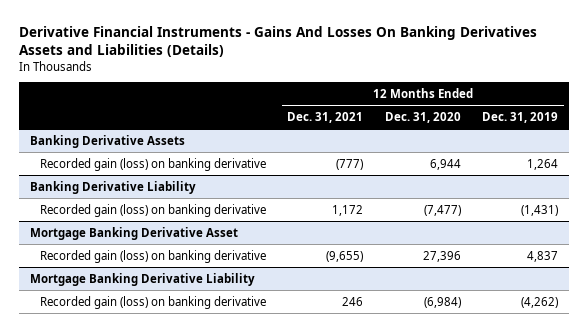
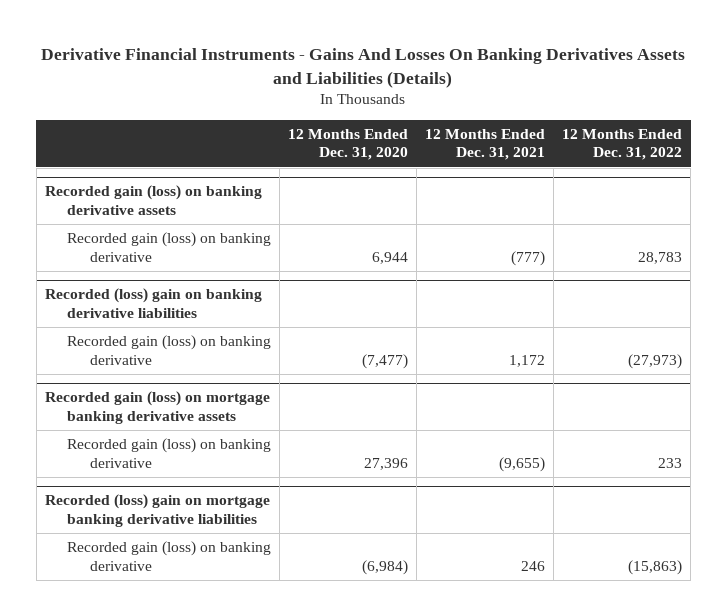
[482,111,559,123] Dec. 31, 2019 -> none
none -> [562,128,683,161] 12 Months Ended Dec. 31, 2022
[29,134,185,148] Banking Derivative Assets -> [44,185,262,215] Recorded gain (loss) on banking derivative assets
[29,180,196,194] Banking Derivative Liability -> [44,288,262,318] Recorded (loss) gain on banking derivative liabilities
[29,226,238,240] Mortgage Banking Derivative Asset -> [44,391,270,424] Recorded gain (loss) on mortgage banking derivative assets
[29,272,255,286] Mortgage Banking Derivative Liability -> [44,494,270,527] Recorded (loss) gain on mortgage banking derivative liabilities

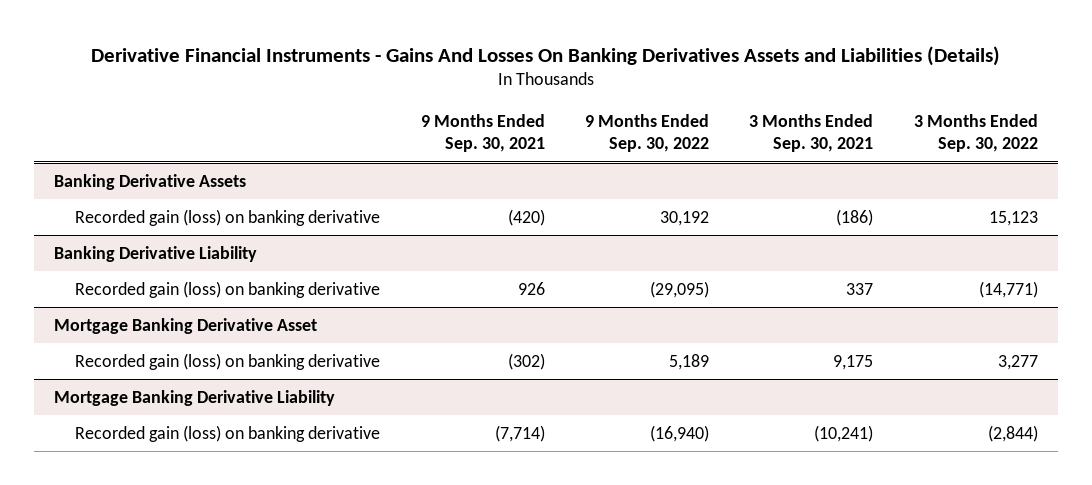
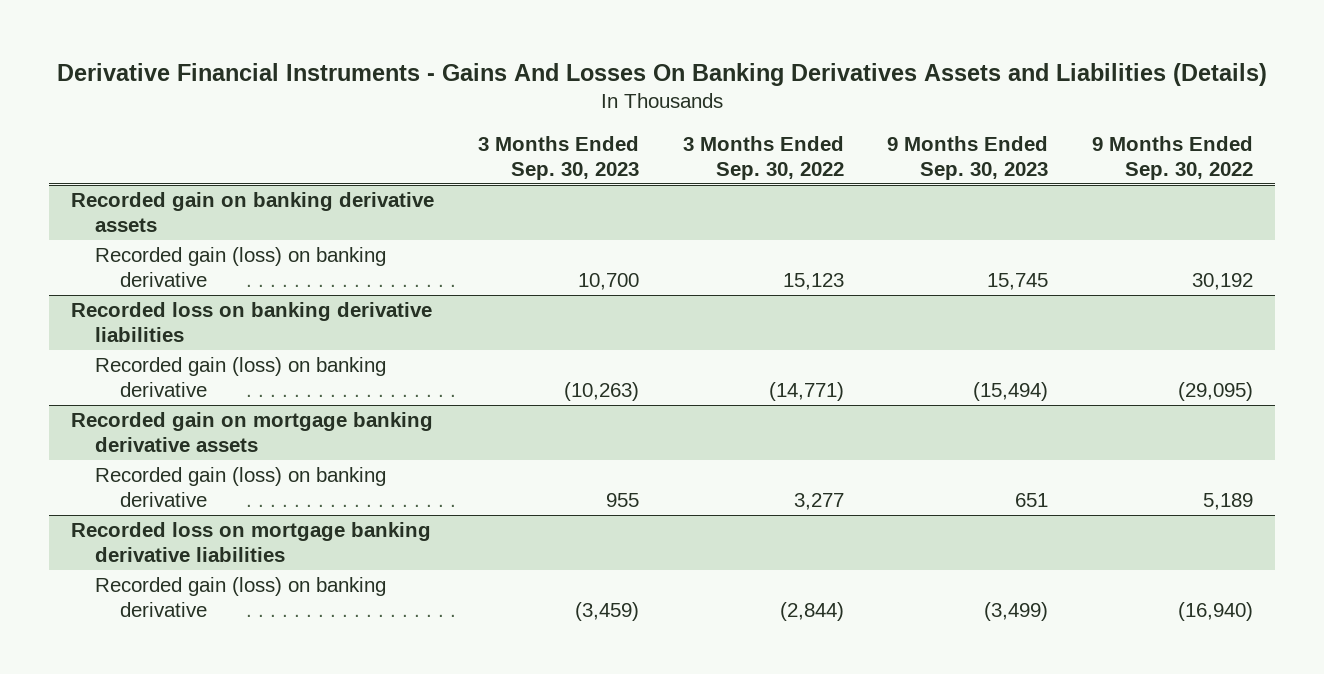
[420,113,545,153] 9 Months Ended Sep. 30, 2021 -> none
[749,113,874,153] 3 Months Ended Sep. 30, 2021 -> none
none -> [477,135,639,180] 3 Months Ended Sep. 30, 2023
none -> [887,135,1049,180] 9 Months Ended Sep. 30, 2023
[54,173,247,190] Banking Derivative Assets -> [71,192,435,233] Recorded gain on banking derivative assets
[54,245,258,262] Banking Derivative Liability -> [71,302,433,343] Recorded loss on banking derivative liabilities
[54,317,318,334] Mortgage Banking Derivative Asset -> [71,412,434,453] Recorded gain on mortgage banking derivative assets
[54,389,336,406] Mortgage Banking Derivative Liability -> [71,522,432,563] Recorded loss on mortgage banking derivative liabilities

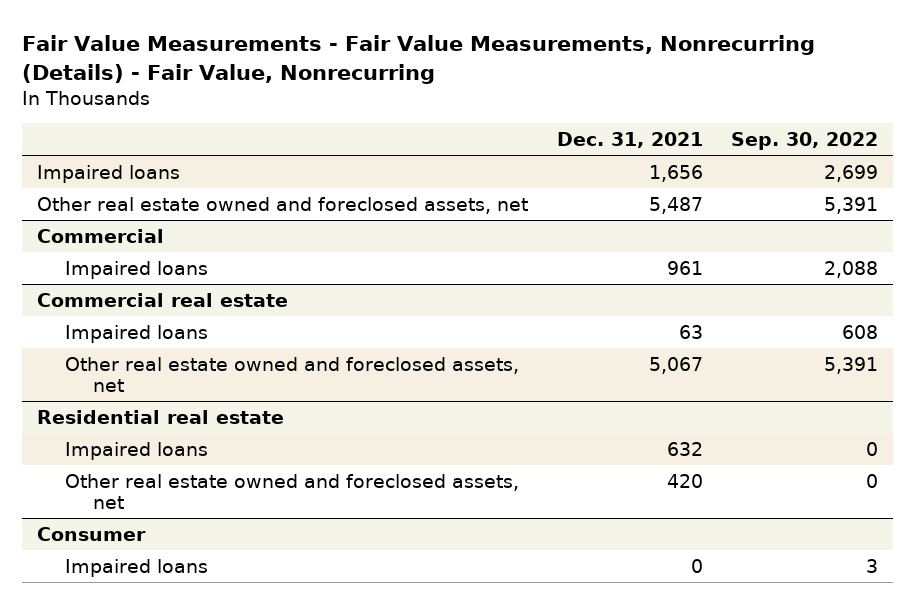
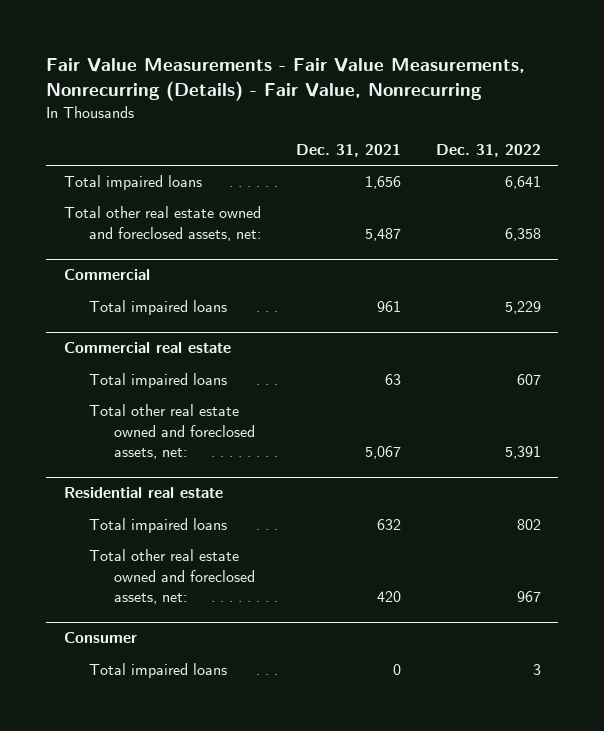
[731,131,879,150] Sep. 30, 2022 -> none
none -> [435,144,541,158] Dec. 31, 2022
[36,164,180,183] Impaired loans -> [63,175,202,191] Total impaired loans
[36,196,528,214] Other real estate owned and foreclosed assets, net -> [63,206,261,241] Total other real estate owned and foreclosed assets, net:
[64,260,208,279] Impaired loans -> [88,300,227,316] Total impaired loans
[64,324,208,343] Impaired loans -> [88,373,227,389] Total impaired loans
[64,356,519,393] Other real estate owned and foreclosed assets, net -> [88,404,255,459] Total other real estate owned and foreclosed assets, net:
[64,441,208,460] Impaired loans -> [88,518,227,534] Total impaired loans
[64,473,519,510] Other real estate owned and foreclosed assets, net -> [88,549,255,604] Total other real estate owned and foreclosed assets, net:
[64,558,208,577] Impaired loans -> [88,663,227,679] Total impaired loans

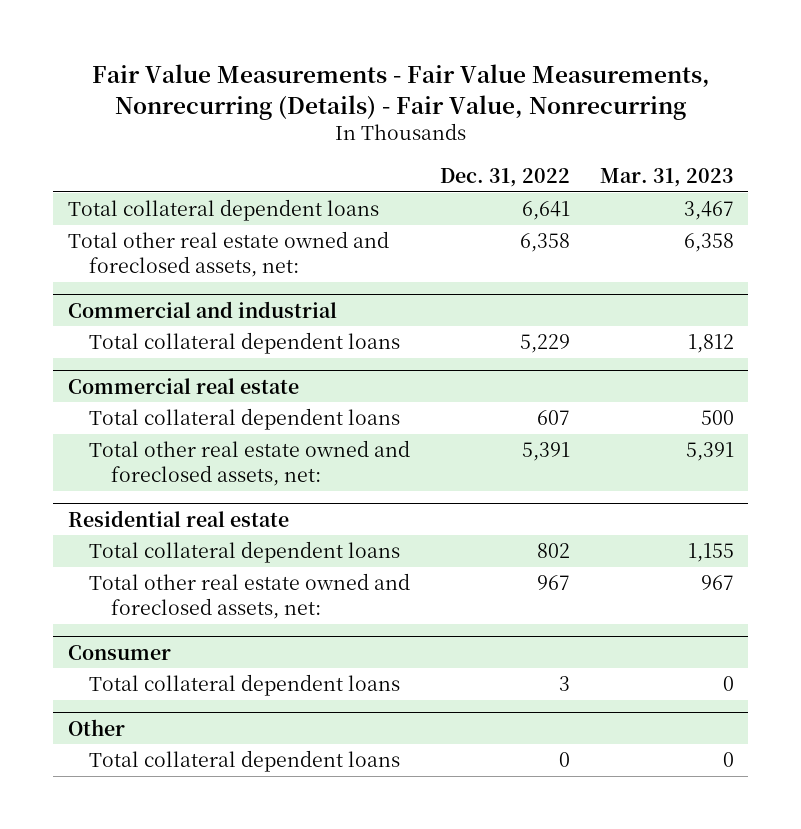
[295,144,401,158] Dec. 31, 2021 -> none
none -> [599,168,734,188] Mar. 31, 2023
[63,175,202,191] Total impaired loans -> [67,199,379,222] Total collateral dependent loans
[63,269,150,281] Commercial -> [67,300,337,318] Commercial and industrial
[88,300,227,316] Total impaired loans -> [89,332,401,355] Total collateral dependent loans
[88,373,227,389] Total impaired loans -> [89,408,401,431] Total collateral dependent loans
[88,518,227,534] Total impaired loans -> [89,541,401,564] Total collateral dependent loans
[88,663,227,679] Total impaired loans -> [89,674,401,697] Total collateral dependent loans
none -> [67,718,125,736] Other
none -> [89,750,401,773] Total collateral dependent loans

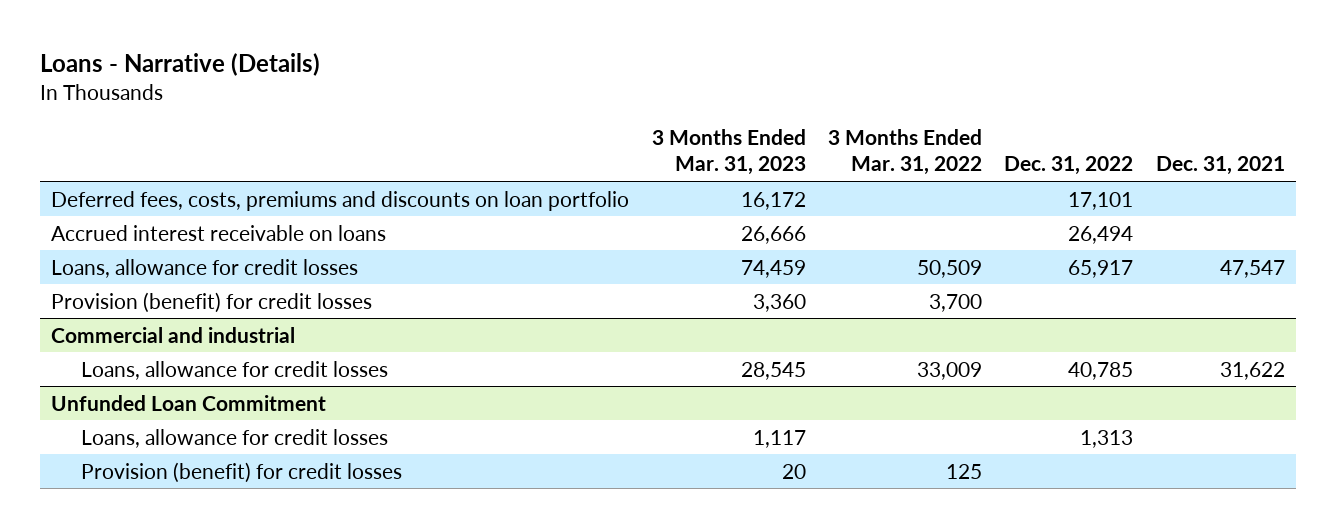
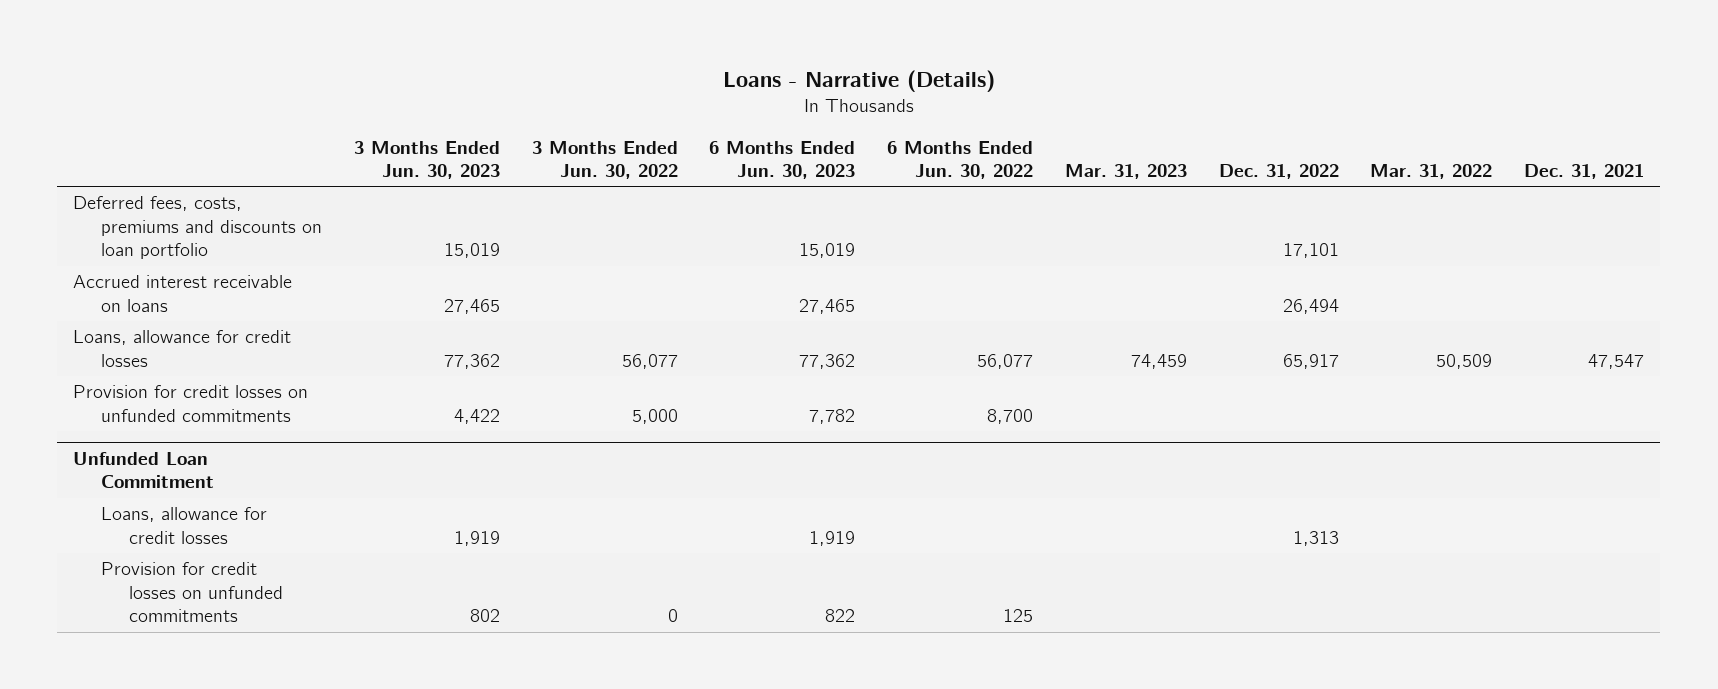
[651,129,806,176] 3 Months Ended Mar. 31, 2023 -> none
[828,129,983,176] 3 Months Ended Mar. 31, 2022 -> none
none -> [353,140,500,180] 3 Months Ended Jun. 30, 2023
none -> [531,140,678,180] 3 Months Ended Jun. 30, 2022
none -> [709,140,856,180] 6 Months Ended Jun. 30, 2023
none -> [887,140,1034,180] 6 Months Ended Jun. 30, 2022
none -> [1064,164,1187,180] Mar. 31, 2023
none -> [1370,164,1493,180] Mar. 31, 2022
[51,326,296,343] Commercial and industrial -> none
[81,360,389,380] Loans, allowance for credit losses -> none
[51,291,373,313] Provision (benefit) for credit losses -> [73,385,309,422] Provision for credit losses on unfunded commitments
[81,461,403,483] Provision (benefit) for credit losses -> [101,562,284,623] Provision for credit losses on unfunded commitments

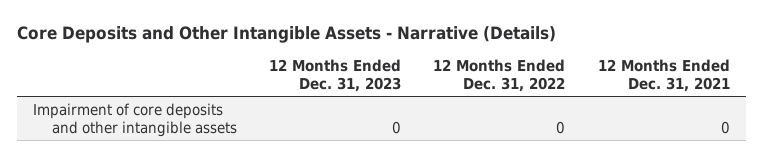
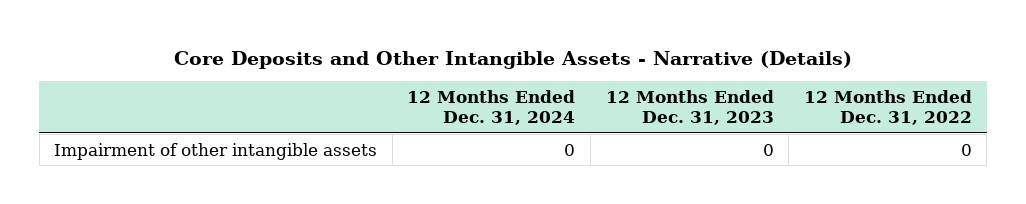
[597,59,730,92] 12 Months Ended Dec. 31, 2021 -> none
none -> [407,90,576,126] 12 Months Ended Dec. 31, 2024
[32,102,237,137] Impairment of core deposits and other intangible assets -> [54,142,378,160] Impairment of other intangible assets

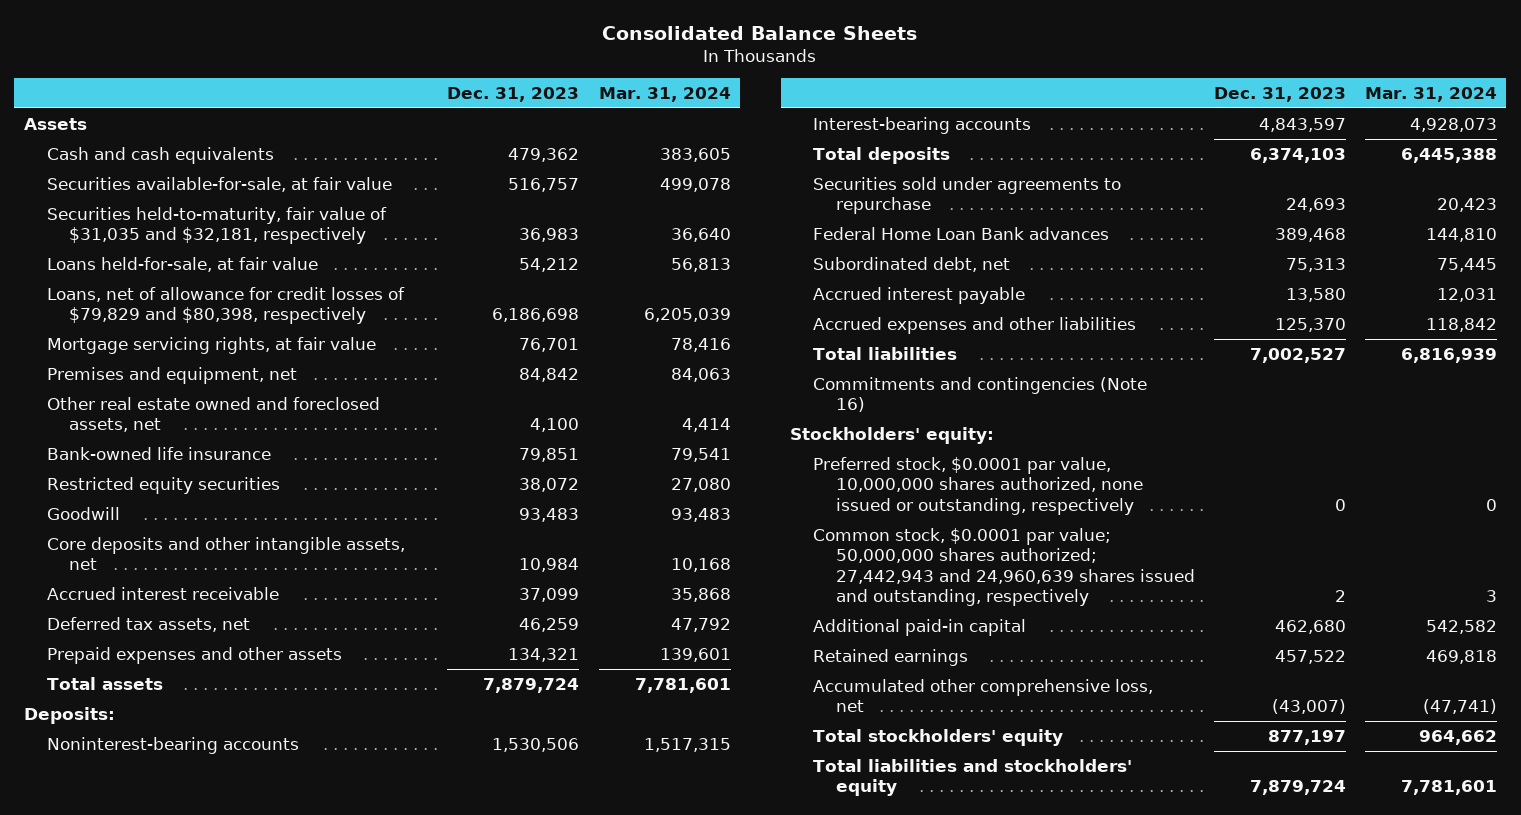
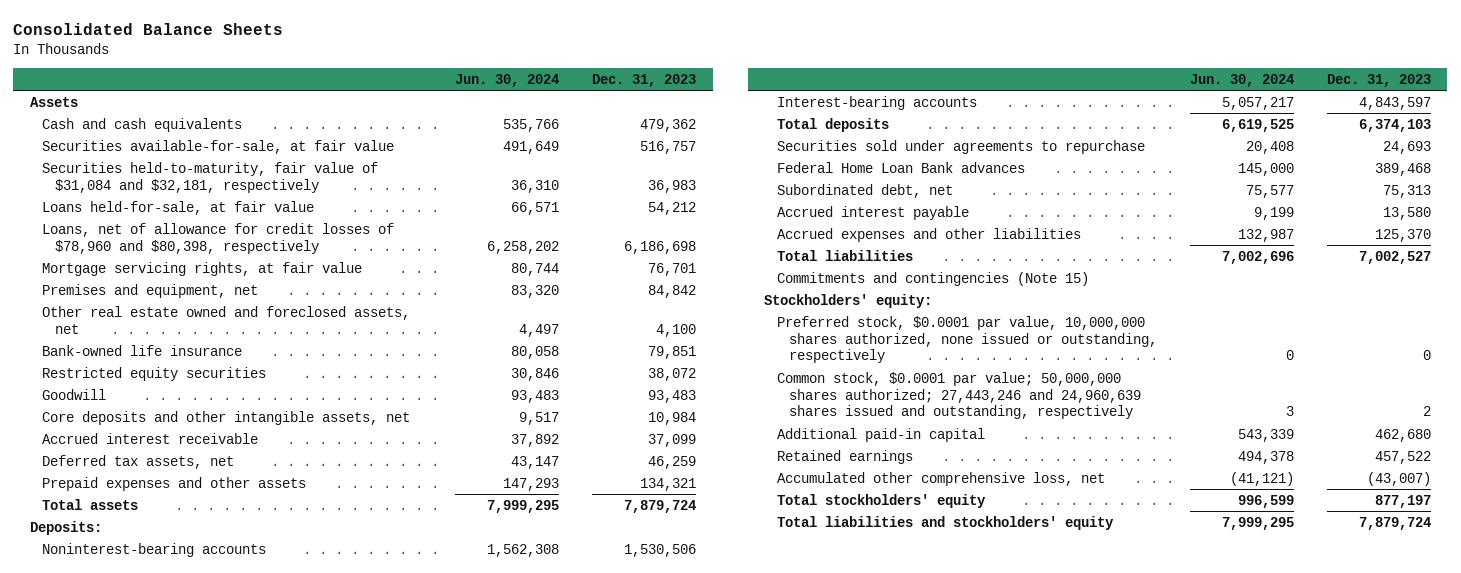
[598,86,731,102] Mar. 31, 2024 -> none
none -> [455,73,560,87] Jun. 30, 2024
[46,206,387,245] Securities held-to-maturity, fair value of $31,035 and $32,181, respectively -> [42,161,379,193] Securities held-to-maturity, fair value of $31,084 and $32,181, respectively
[46,286,405,325] Loans, net of allowance for credit losses of $79,829 and $80,398, respectively -> [42,222,395,254] Loans, net of allowance for credit losses of $78,960 and $80,398, respectively
[812,376,1147,413] Commitments and contingencies (Note 16) -> [776,271,1089,286] Commitments and contingencies (Note 15)
[812,527,1195,606] Common stock, $0.0001 par value; 50,000,000 shares authorized; 27,442,943 and 24,960,639 shares issued and outstanding, respectively -> [776,371,1142,420] Common stock, $0.0001 par value; 50,000,000 shares authorized; 27,443,246 and 24,960,639 shares issued and outstanding, respectively

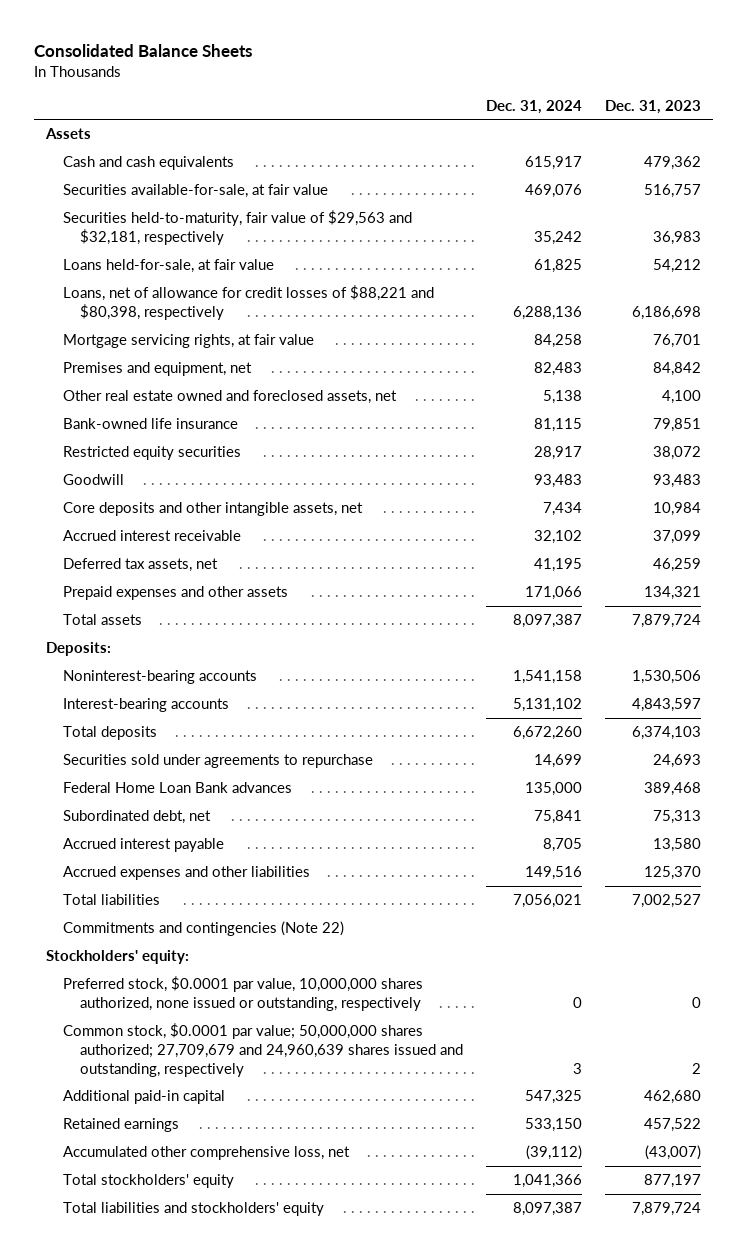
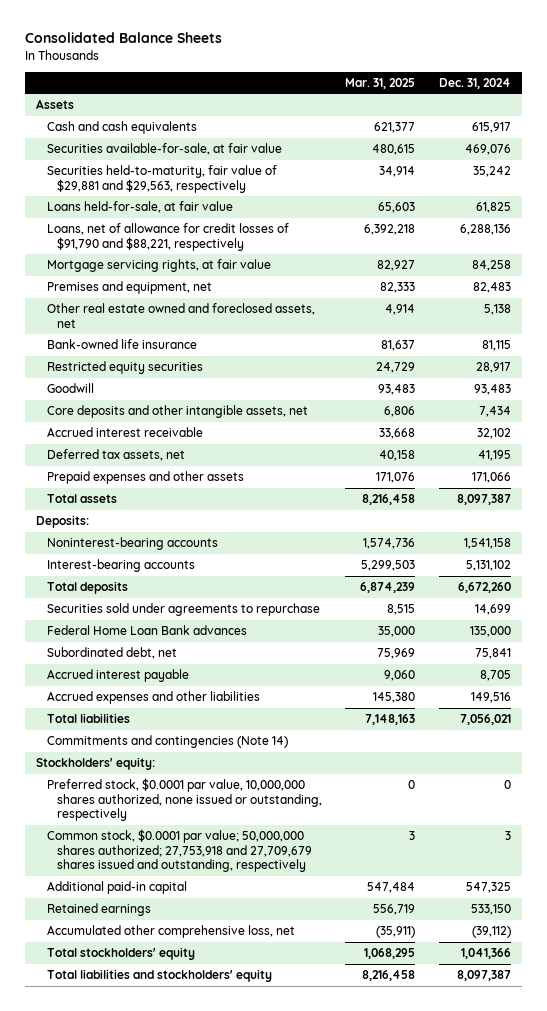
[605,99,702,114] Dec. 31, 2023 -> none
none -> [345,77,416,89] Mar. 31, 2025
[63,210,413,245] Securities held-to-maturity, fair value of $29,563 and $32,181, respectively -> [46,165,277,193] Securities held-to-maturity, fair value of $29,881 and $29,563, respectively
[63,285,435,320] Loans, net of allowance for credit losses of $88,221 and $80,398, respectively -> [46,223,289,251] Loans, net of allowance for credit losses of $91,790 and $88,221, respectively
[63,921,345,937] Commitments and contingencies (Note 22) -> [46,735,288,749] Commitments and contingencies (Note 14)
[63,1023,464,1077] Common stock, $0.0001 par value; 50,000,000 shares authorized; 27,709,679 and 24,960,639 shares issued and outstanding, respectively -> [46,829,313,873] Common stock, $0.0001 par value; 50,000,000 shares authorized; 27,753,918 and 27,709,679 shares issued and outstanding, respectively

